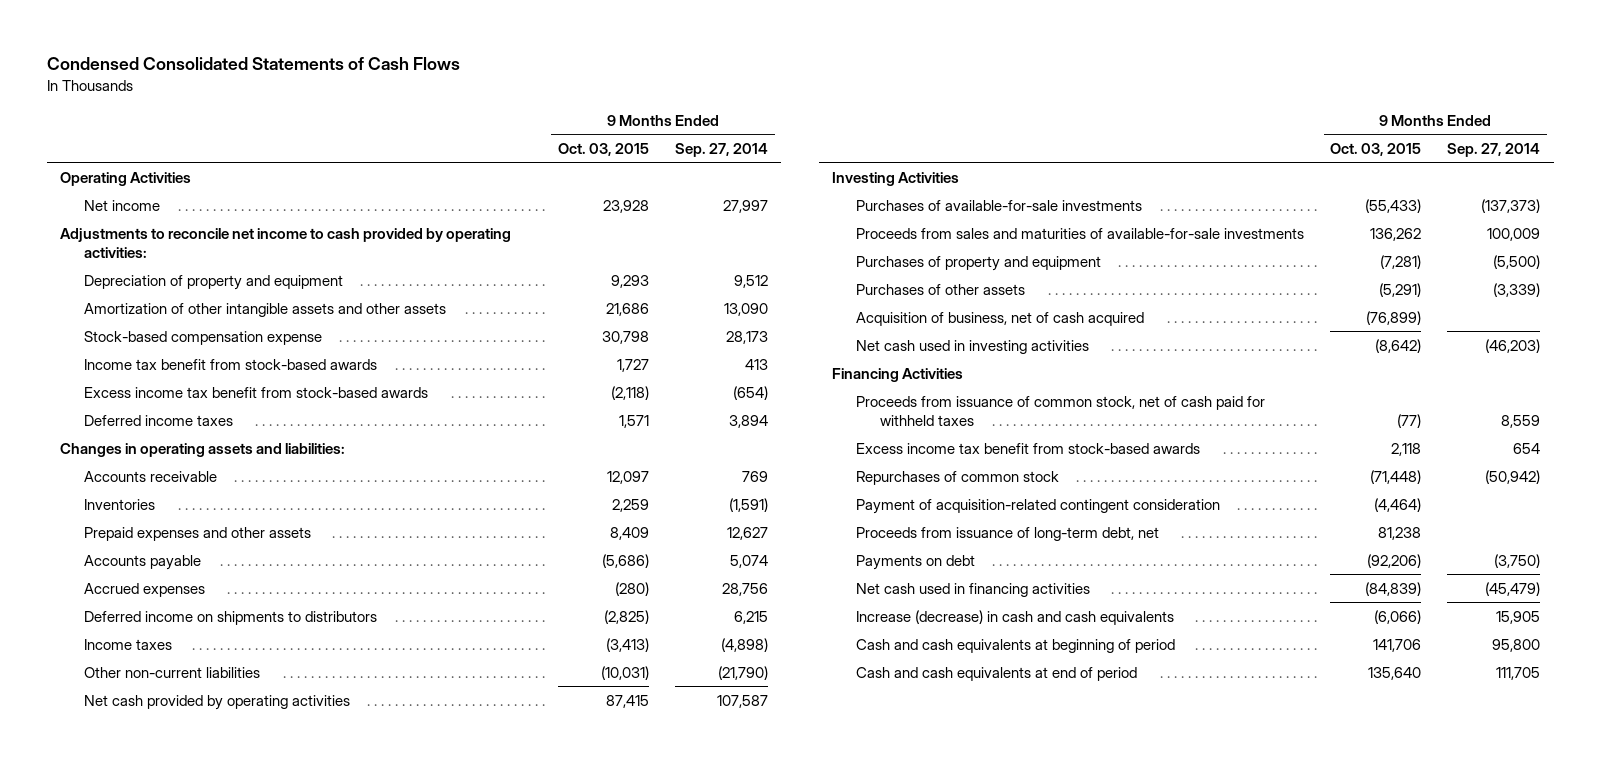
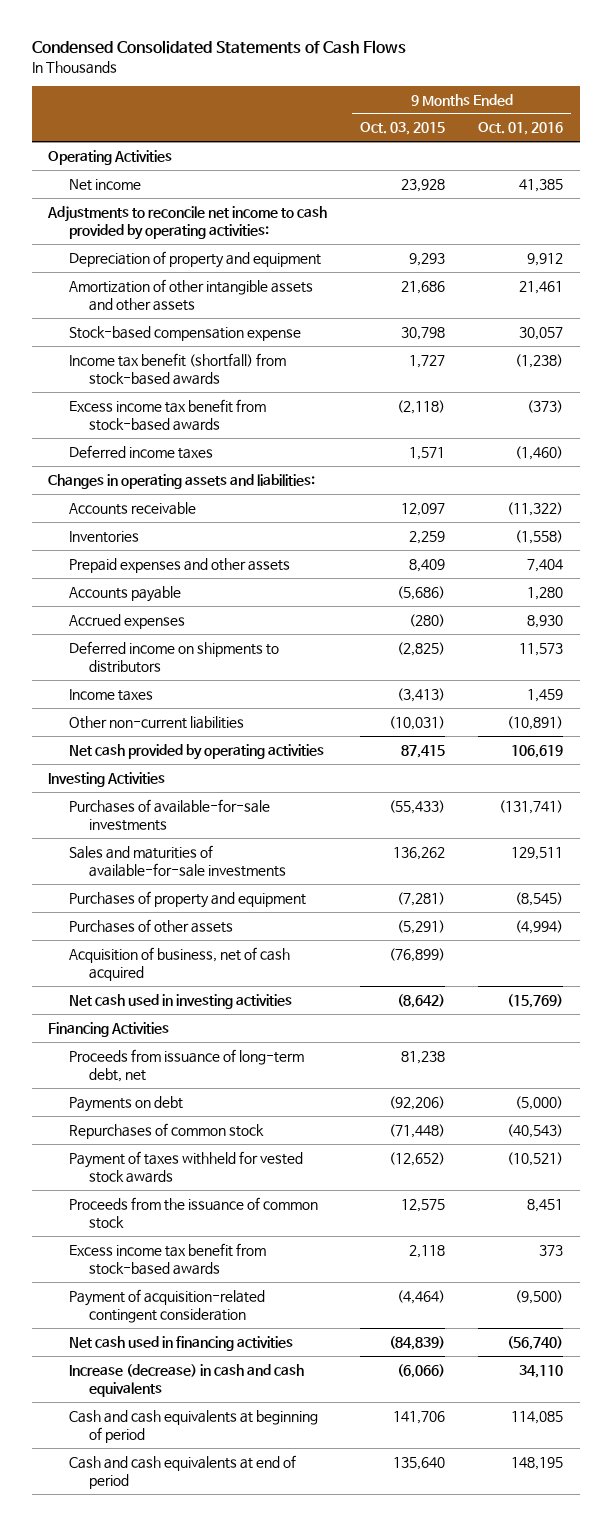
[675,142,769,157] Sep. 27, 2014 -> none
none -> [478,122,564,136] Oct. 01, 2016
[83,358,377,370] Income tax benefit from stock-based awards -> [68,352,286,385] Income tax benefit (shortfall) from stock-based awards
[856,227,1305,239] Proceeds from sales and maturities of available-for-sale investments -> [68,844,287,877] Sales and maturities of available-for-sale investments
[856,395,1266,426] Proceeds from issuance of common stock, net of cash paid for withheld taxes -> none
[856,470,1060,485] Repurchases of common stock -> [68,1122,264,1139] Repurchases of common stock
none -> [68,1150,303,1183] Payment of taxes withheld for vested stock awards
none -> [68,1196,318,1229] Proceeds from the issuance of common stock
[856,442,1201,454] Excess income tax benefit from stock-based awards -> [68,1242,266,1275] Excess income tax benefit from stock-based awards
[856,498,1221,514] Payment of acquisition-related contingent consideration -> [68,1288,265,1323] Payment of acquisition-related contingent consideration

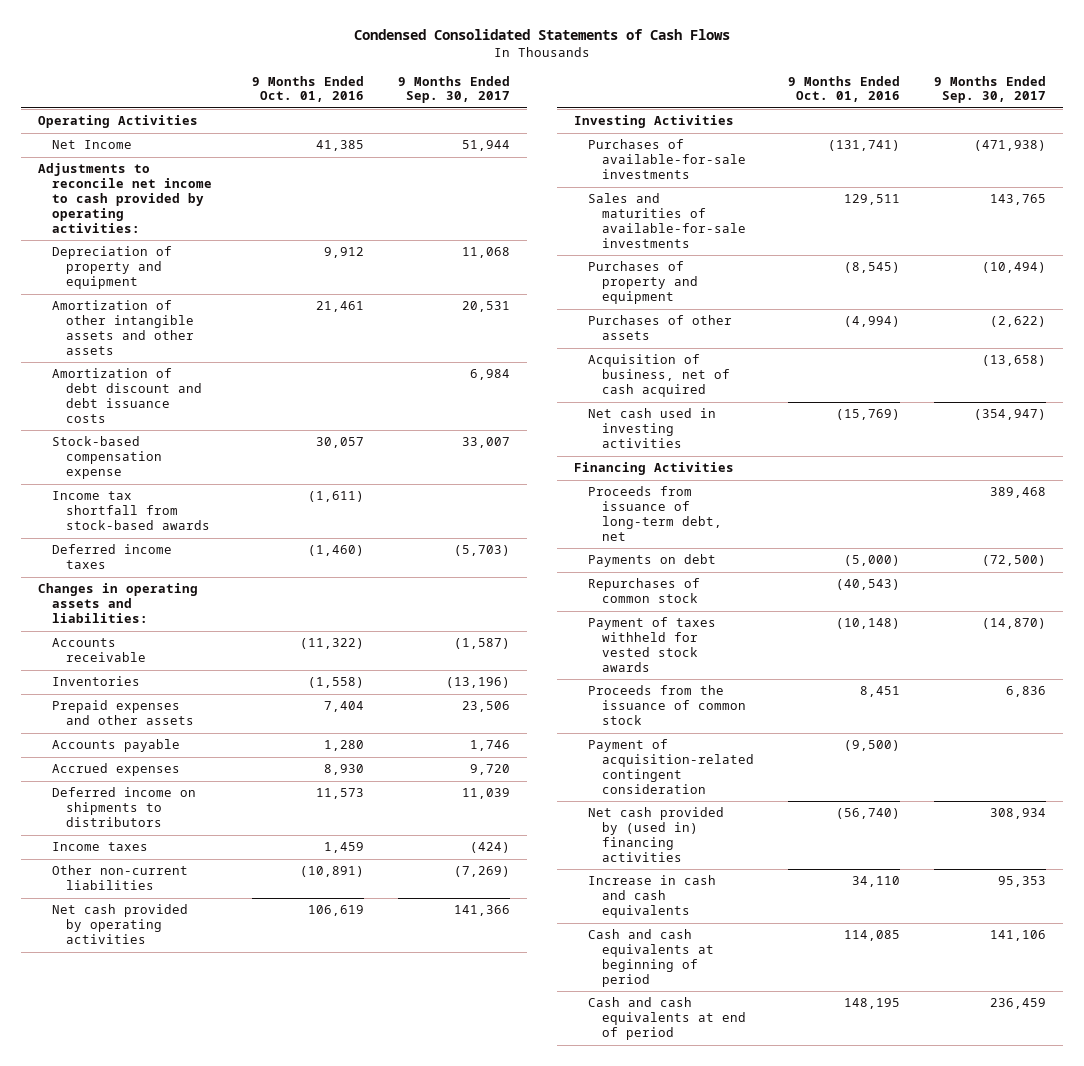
[360,122,446,136] Oct. 03, 2015 -> none
none -> [397,75,510,104] 9 Months Ended Sep. 30, 2017
[68,178,141,191] Net income -> [51,140,132,150] Net Income
none -> [51,368,202,423] Amortization of debt discount and debt issuance costs
[68,398,266,431] Excess income tax benefit from stock-based awards -> none
[68,352,286,385] Income tax benefit (shortfall) from stock-based awards -> [51,491,210,531] Income tax shortfall from stock-based awards
[515,353,564,368] (1,238) -> [307,491,364,503] (1,611)
[507,1151,564,1166] (10,521) -> [835,618,900,630] (10,148)
[68,1242,266,1275] Excess income tax benefit from stock-based awards -> none
[68,1335,293,1351] Net cash used in financing activities -> [588,807,725,862] Net cash provided by (used in) financing activities
[68,1363,304,1397] Increase (decrease) in cash and cash equivalents -> [588,875,717,919] Increase in cash and cash equivalents

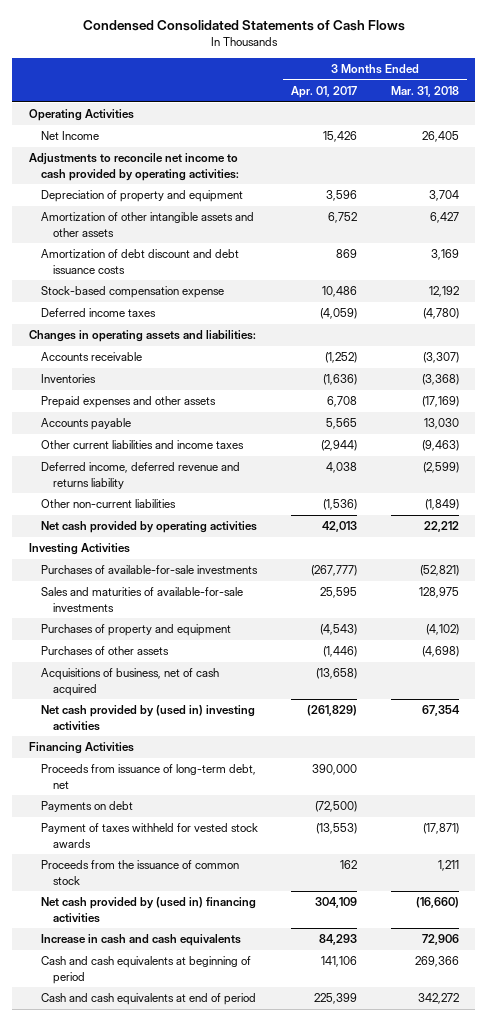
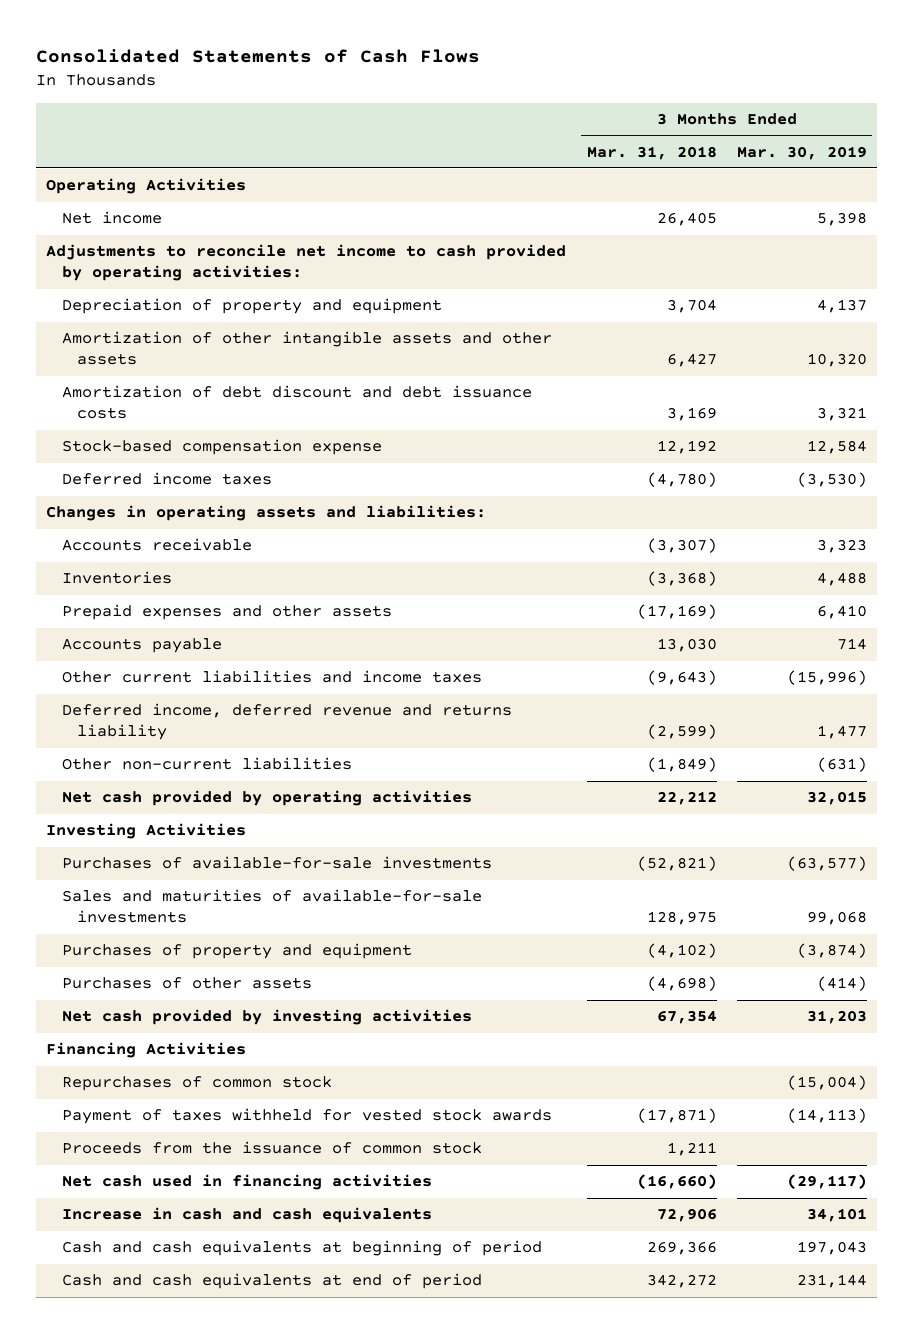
[82,20,405,32] Condensed Consolidated Statements of Cash Flows -> [35,49,480,64] Consolidated Statements of Cash Flows
[291,85,358,98] Apr. 01, 2017 -> none
none -> [736,145,867,160] Mar. 30, 2019
[40,131,99,141] Net Income -> [61,211,162,225] Net income
[421,440,459,452] (9,463) -> [646,670,717,686] (9,643)
[40,668,219,696] Acquisitions of business, net of cash acquired -> none
[40,705,255,731] Net cash provided by (used in) investing activities -> [61,1009,472,1026] Net cash provided by investing activities
[40,764,256,789] Proceeds from issuance of long-term debt, net -> none
[40,801,133,813] Payments on debt -> none
none -> [61,1076,332,1092] Repurchases of common stock
[40,897,256,923] Net cash provided by (used in) financing activities -> [61,1174,432,1191] Net cash used in financing activities

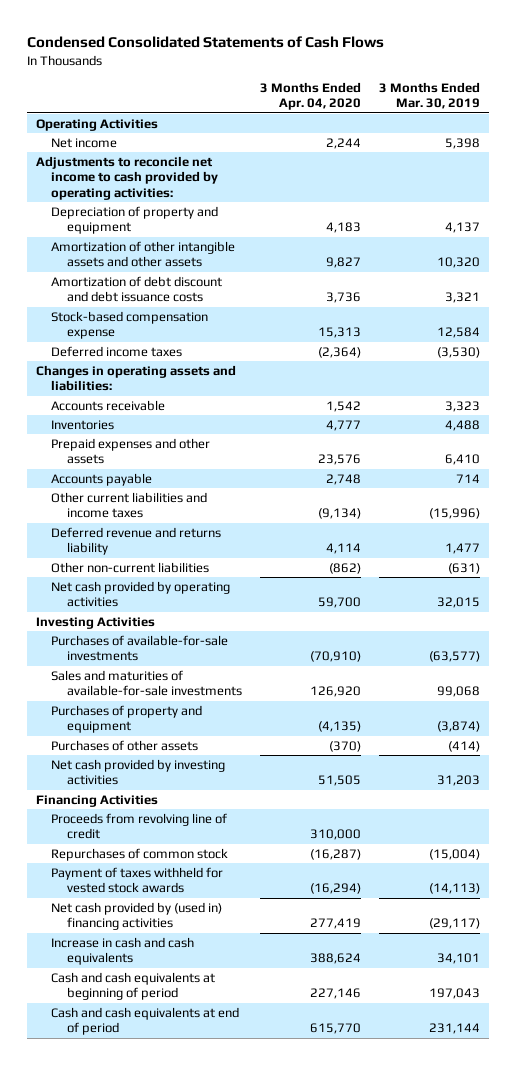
[35,49,480,64] Consolidated Statements of Cash Flows -> [26,36,384,49] Condensed Consolidated Statements of Cash Flows
[586,145,717,160] Mar. 31, 2018 -> none
none -> [259,81,361,111] 3 Months Ended Apr. 04, 2020
[61,703,512,741] Deferred income, deferred revenue and returns liability -> [51,526,222,556] Deferred revenue and returns liability
none -> [51,812,228,840] Proceeds from revolving line of credit
[61,1141,482,1155] Proceeds from the issuance of common stock -> none
[61,1174,432,1191] Net cash used in financing activities -> [51,901,223,931] Net cash provided by (used in) financing activities

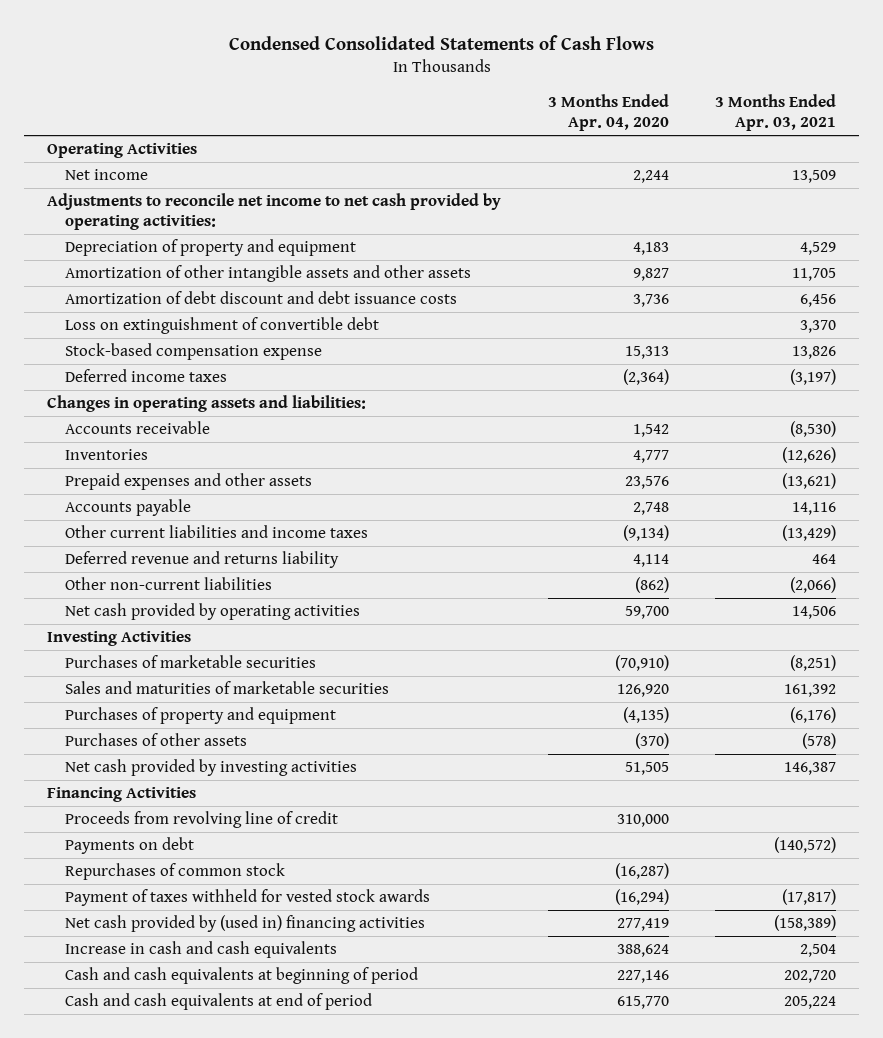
[378,81,480,110] 3 Months Ended Mar. 30, 2019 -> none
none -> [714,94,836,132] 3 Months Ended Apr. 03, 2021
[35,155,219,200] Adjustments to reconcile net income to cash provided by operating activities: -> [47,193,502,231] Adjustments to reconcile net income to net cash provided by operating activities:
none -> [65,317,380,335] Loss on extinguishment of convertible debt
[51,634,229,662] Purchases of available-for-sale investments -> [65,655,317,669] Purchases of marketable securities
[51,669,243,697] Sales and maturities of available-for-sale investments -> [65,681,390,695] Sales and maturities of marketable securities
none -> [65,837,195,855] Payments on debt

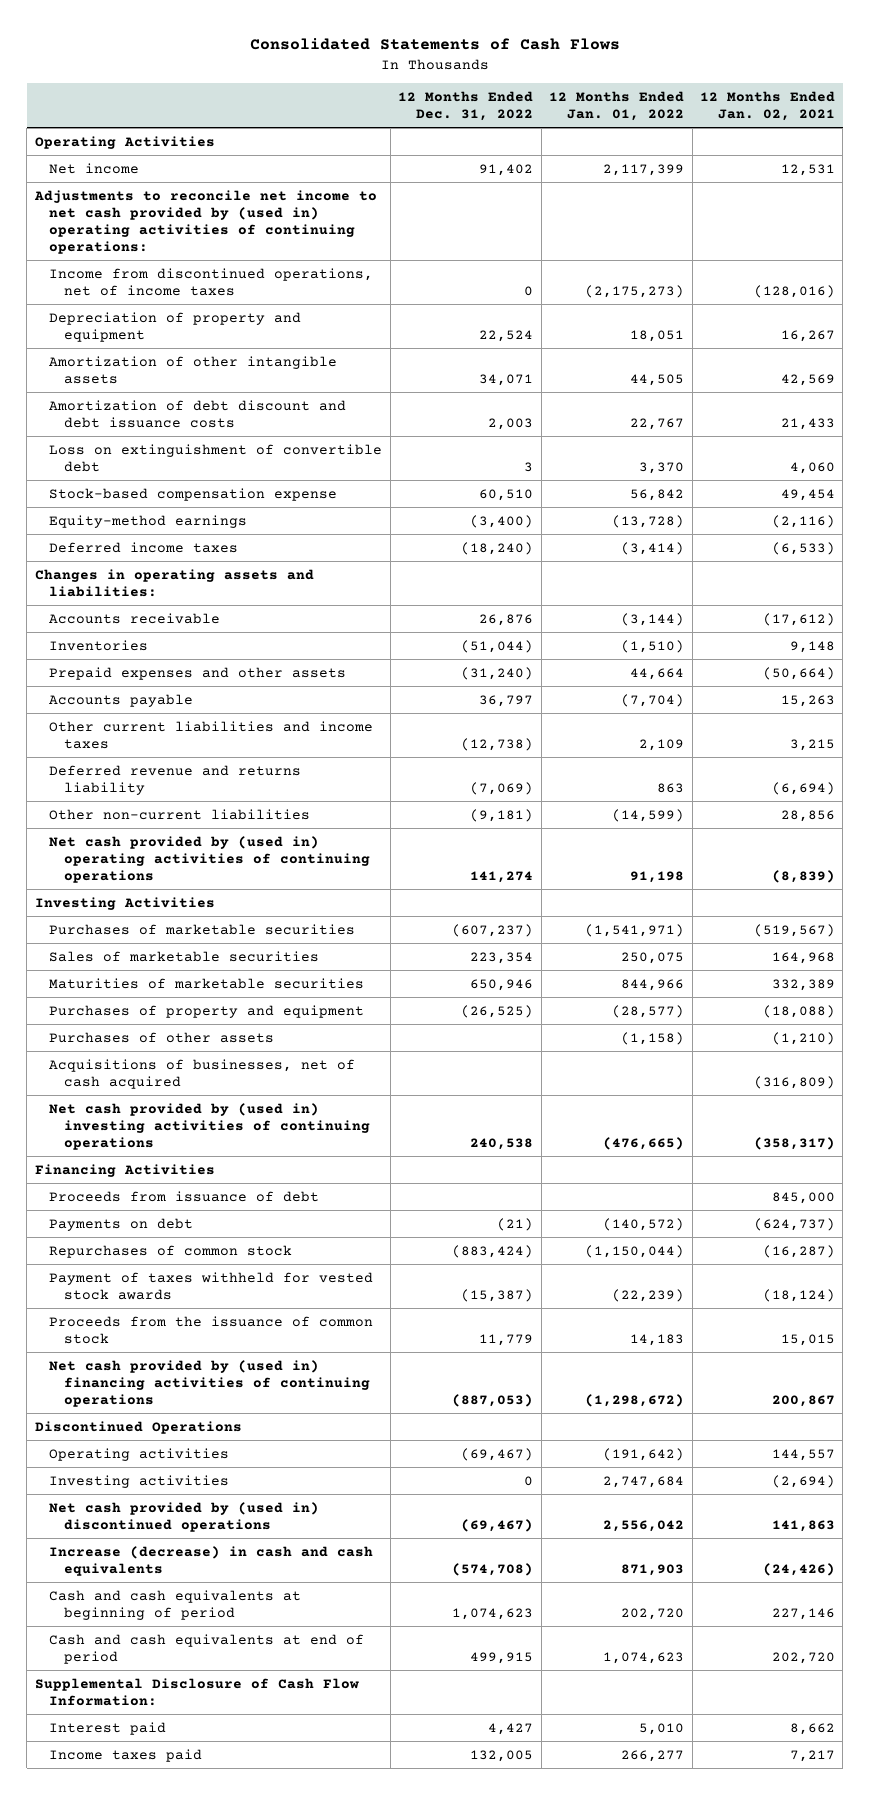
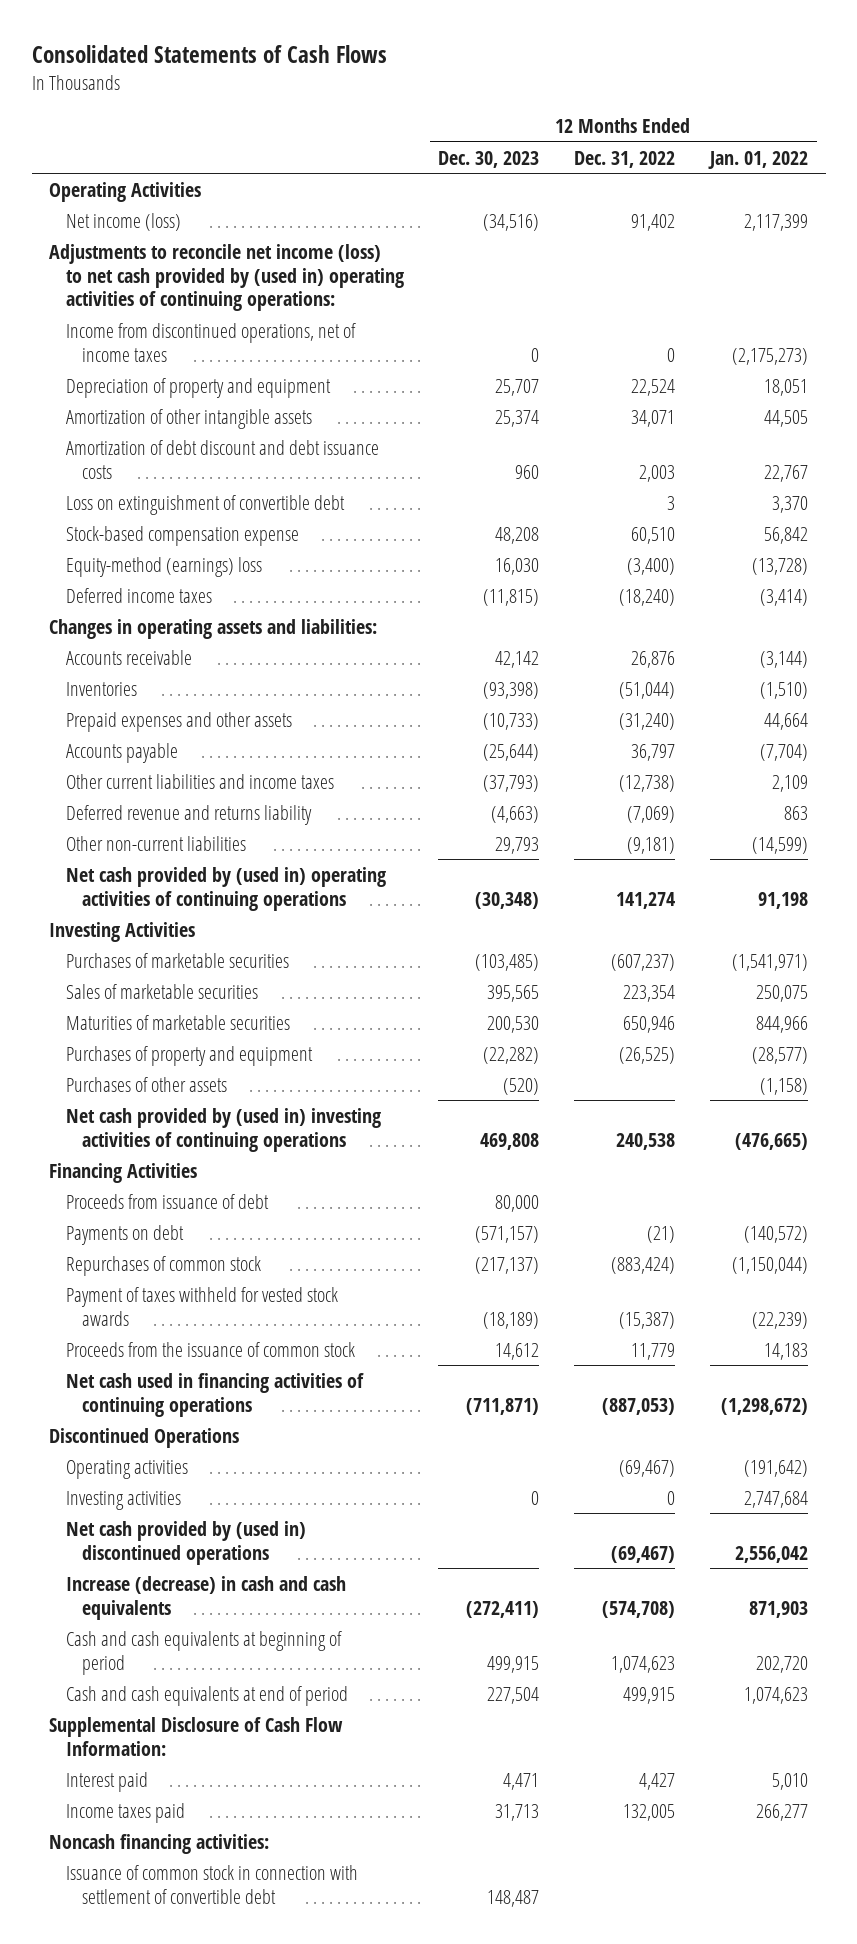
[700,90,836,121] 12 Months Ended Jan. 02, 2021 -> none
none -> [438,150,540,168] Dec. 30, 2023
[49,162,140,174] Net income -> [65,212,181,231] Net income (loss)
[33,189,377,254] Adjustments to reconcile net income to net cash provided by (used in) operating activities of continuing operations: -> [49,243,404,312] Adjustments to reconcile net income (loss) to net cash provided by (used in) operating activities of continuing operations:
[49,514,248,528] Equity-method earnings -> [65,556,262,577] Equity-method (earnings) loss
[49,1058,356,1089] Acquisitions of businesses, net of cash acquired -> none
[49,1359,370,1407] Net cash provided by (used in) financing activities of continuing operations -> [65,1372,364,1417] Net cash used in financing activities of continuing operations
none -> [49,1833,270,1854] Noncash financing activities:
none -> [65,1864,358,1904] Issuance of common stock in connection with settlement of convertible debt

